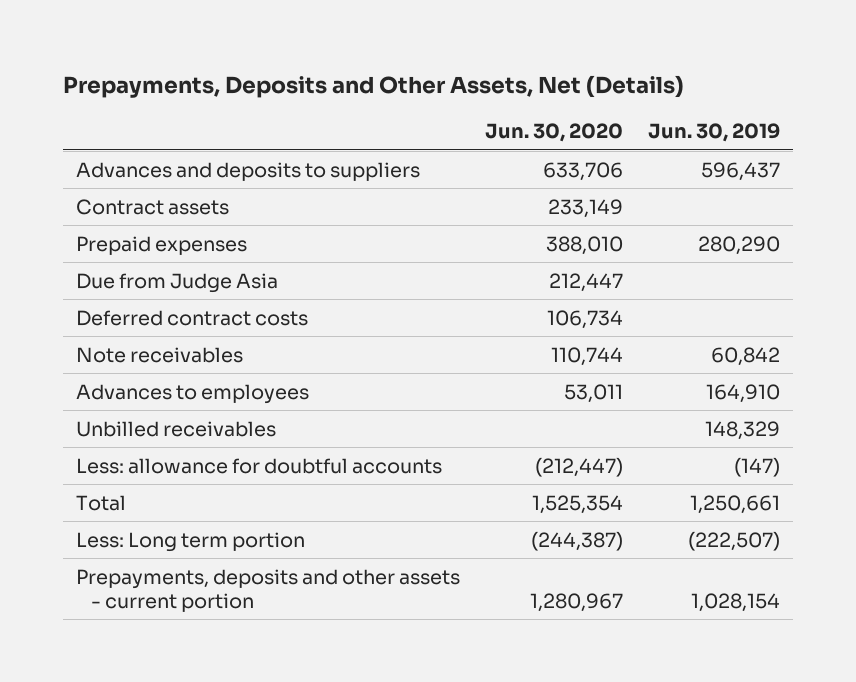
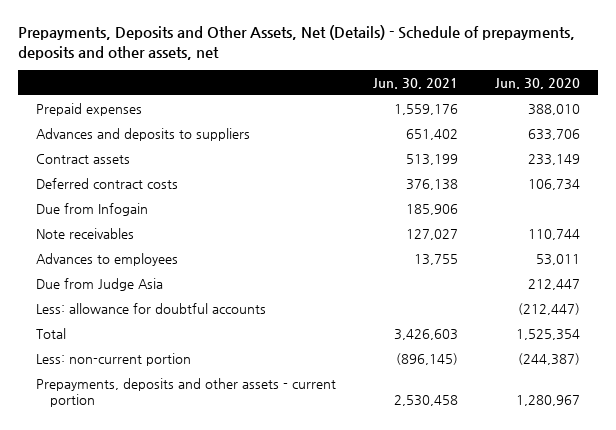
[63,75,685,99] Prepayments, Deposits and Other Assets, Net (Details) -> [17,25,575,61] Prepayments, Deposits and Other Assets, Net (Details) - Schedule of prepayments, deposits and other assets, net
[648,123,781,143] Jun. 30, 2019 -> none
none -> [372,77,458,89] Jun. 30, 2021
[75,235,247,255] Prepaid expenses -> [36,102,143,116] Prepaid expenses
none -> [36,202,149,216] Due from Infogain
[75,420,276,437] Unbilled receivables -> none
[75,272,278,293] Due from Judge Asia -> [36,277,164,291] Due from Judge Asia
[75,531,305,552] Less: Long term portion -> [36,352,192,366] Less: non-current portion

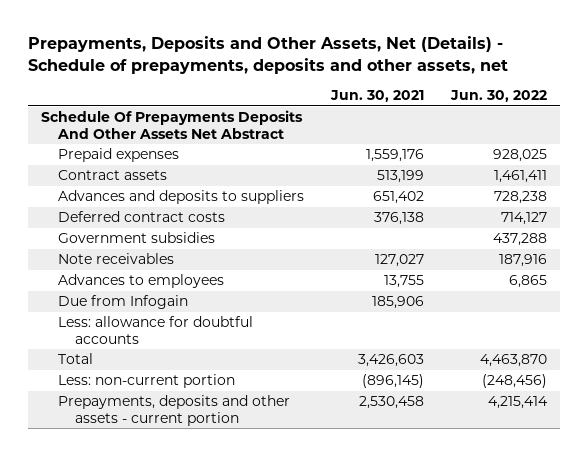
[494,77,580,89] Jun. 30, 2020 -> none
none -> [449,90,547,103] Jun. 30, 2022
none -> [40,110,303,139] Schedule Of Prepayments Deposits And Other Assets Net Abstract
[36,127,251,141] Advances and deposits to suppliers -> [58,190,305,205] Advances and deposits to suppliers
none -> [58,232,216,244] Government subsidies
[36,277,164,291] Due from Judge Asia -> none
[36,202,149,216] Due from Infogain -> [58,295,189,310] Due from Infogain

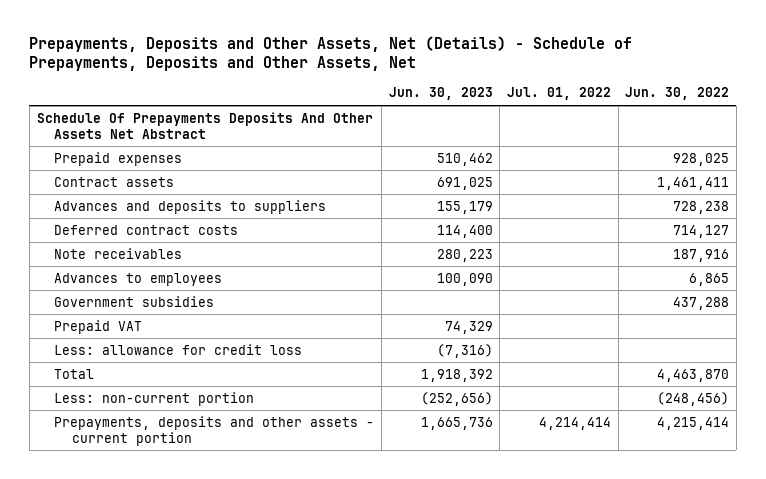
[27,36,508,75] Prepayments, Deposits and Other Assets, Net (Details) - Schedule of prepayments, deposits and other assets, net -> [29,35,633,72] Prepayments, Deposits and Other Assets, Net (Details) - Schedule of Prepayments, Deposits and Other Assets, Net
[329,90,424,103] Jun. 30, 2021 -> none
none -> [388,87,493,101] Jun. 30, 2023
none -> [506,87,611,101] Jul. 01, 2022
[58,295,189,310] Due from Infogain -> none
[58,232,216,244] Government subsidies -> [54,295,215,307] Government subsidies
none -> [54,319,143,334] Prepaid VAT
[58,316,254,344] Less: allowance for doubtful accounts -> [54,343,303,355] Less: allowance for credit loss

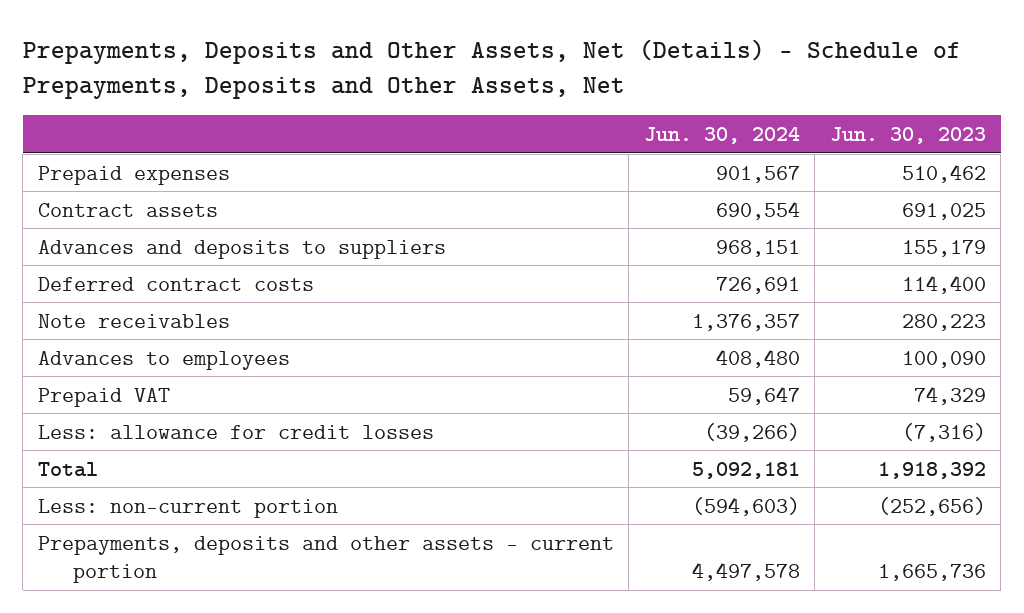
[506,87,611,101] Jul. 01, 2022 -> none
[625,87,730,101] Jun. 30, 2022 -> none
none -> [643,126,800,144] Jun. 30, 2024
[36,111,373,139] Schedule Of Prepayments Deposits And Other Assets Net Abstract -> none
[54,295,215,307] Government subsidies -> none
[54,343,303,355] Less: allowance for credit loss -> [37,424,434,439] Less: allowance for credit losses

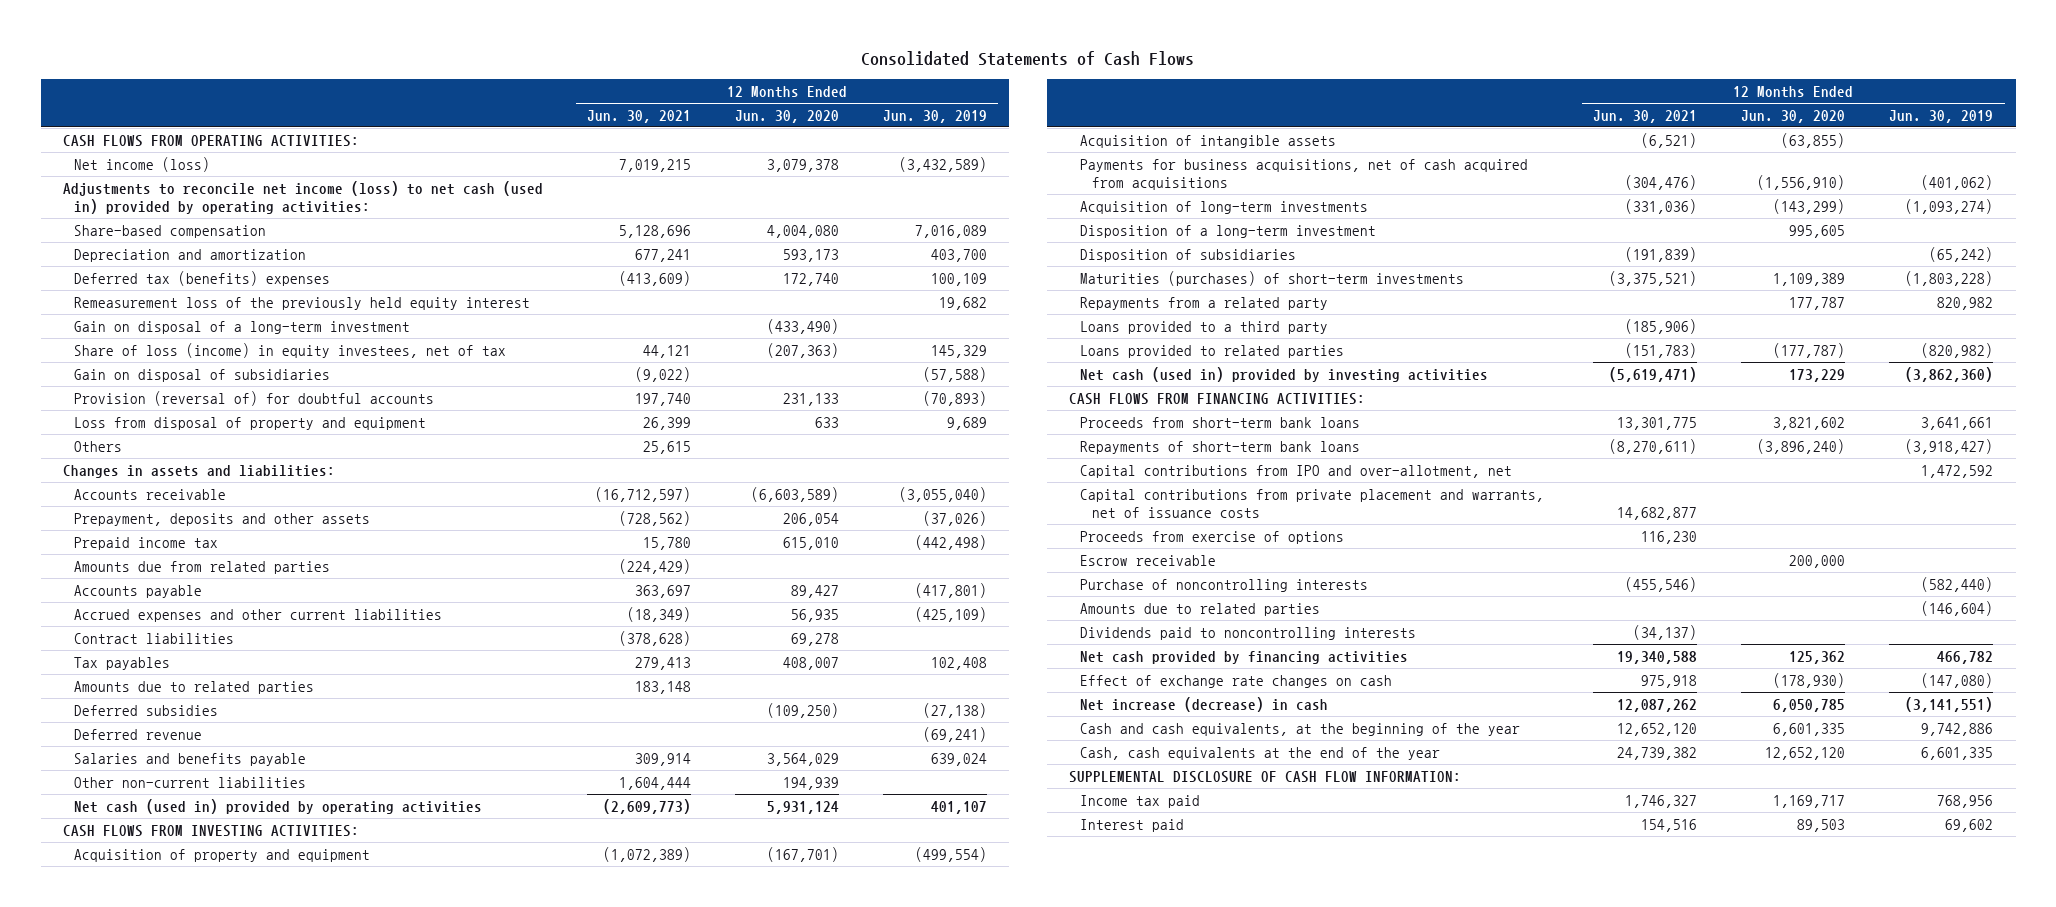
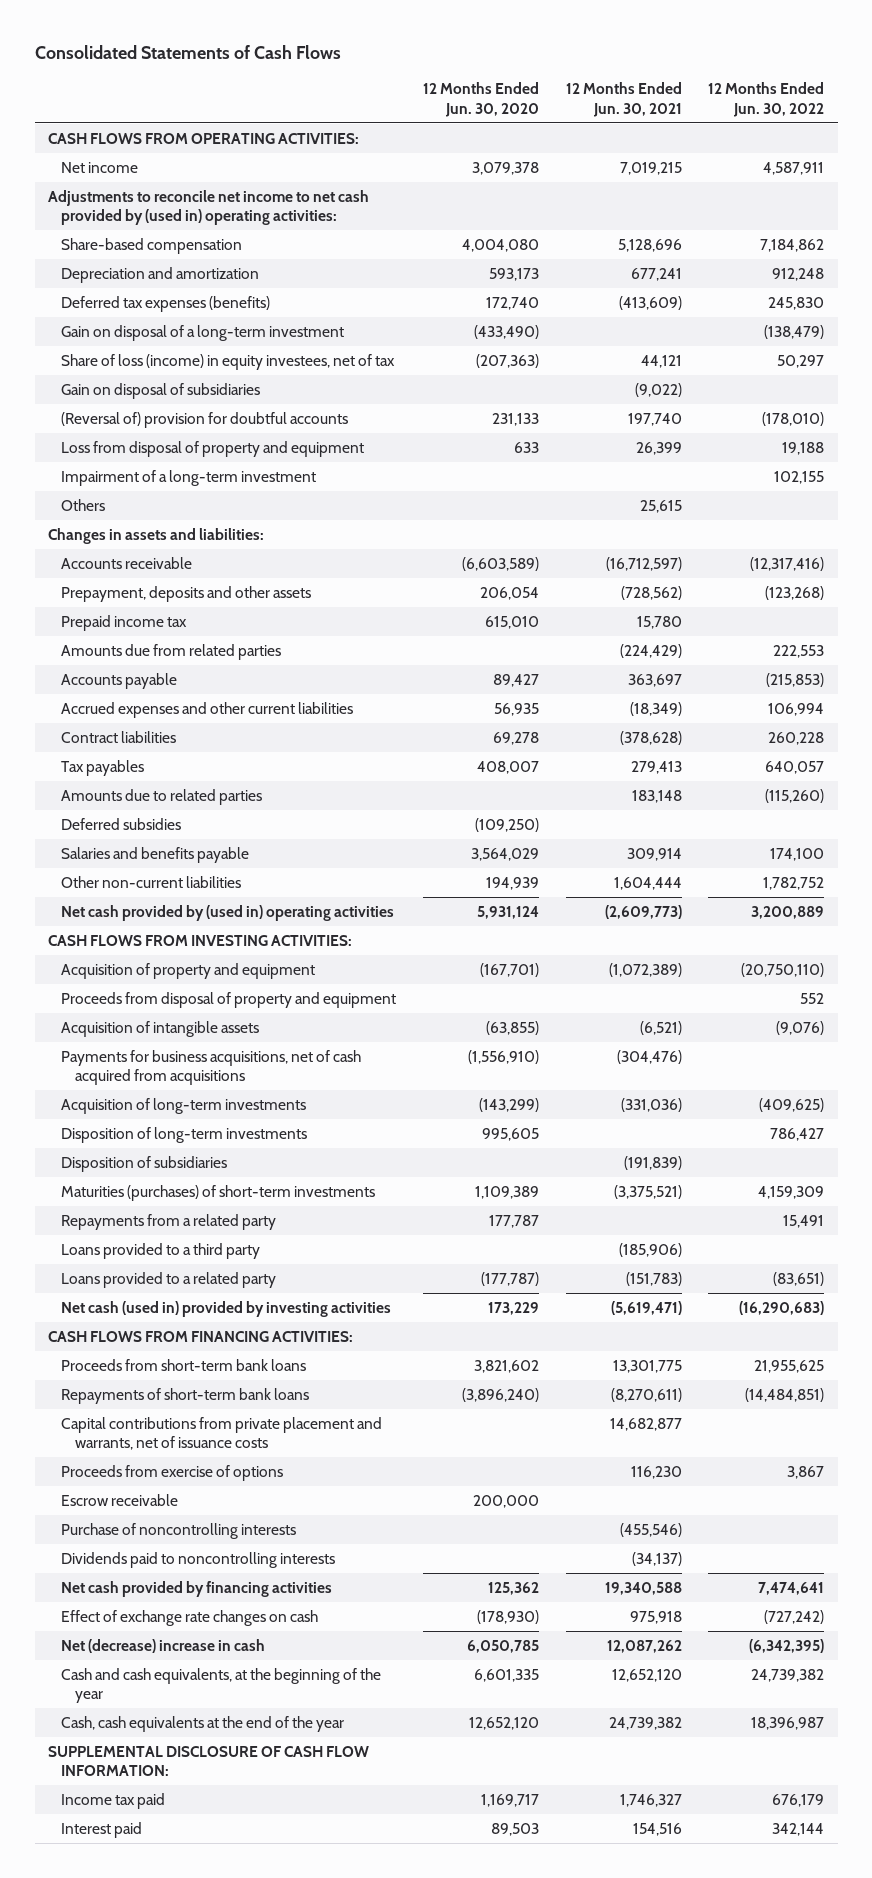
[883,109,988,123] Jun. 30, 2019 -> none
none -> [708,82,825,117] 12 Months Ended Jun. 30, 2022
[74,156,211,172] Net income (loss) -> [61,161,139,173] Net income
[62,180,543,215] Adjustments to reconcile net income (loss) to net cash (used in) provided by operating activities: -> [48,189,370,226] Adjustments to reconcile net income to net cash provided by (used in) operating activities:
[74,296,531,310] Remeasurement loss of the previously held equity interest -> none
[74,270,331,286] Deferred tax (benefits) expenses -> [61,295,271,312] Deferred tax expenses (benefits)
[74,390,435,406] Provision (reversal of) for doubtful accounts -> [61,411,349,428] (Reversal of) provision for doubtful accounts
none -> [61,469,317,486] Impairment of a long-term investment
[74,728,203,740] Deferred revenue -> none
[74,798,483,814] Net cash (used in) provided by operating activities -> [61,904,395,921] Net cash provided by (used in) operating activities
none -> [61,991,397,1008] Proceeds from disposal of property and equipment
[1080,224,1377,238] Disposition of a long-term investment -> [61,1126,308,1143] Disposition of long-term investments
[1080,344,1345,358] Loans provided to related parties -> [61,1271,277,1288] Loans provided to a related party
[1080,464,1513,478] Capital contributions from IPO and over-allotment, net -> none
[1080,602,1321,616] Amounts due to related parties -> none
[1080,696,1329,712] Net increase (decrease) in cash -> [61,1638,266,1653] Net (decrease) increase in cash

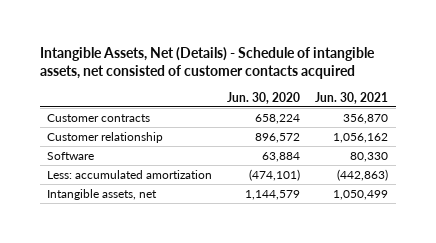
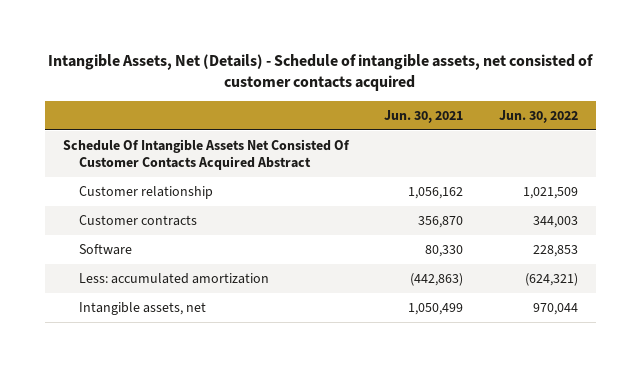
[227,91,301,104] Jun. 30, 2020 -> none
none -> [499,109,579,123] Jun. 30, 2022
none -> [62,138,350,171] Schedule Of Intangible Assets Net Consisted Of Customer Contacts Acquired Abstract
[47,113,151,122] Customer contracts -> [79,214,198,226] Customer contracts

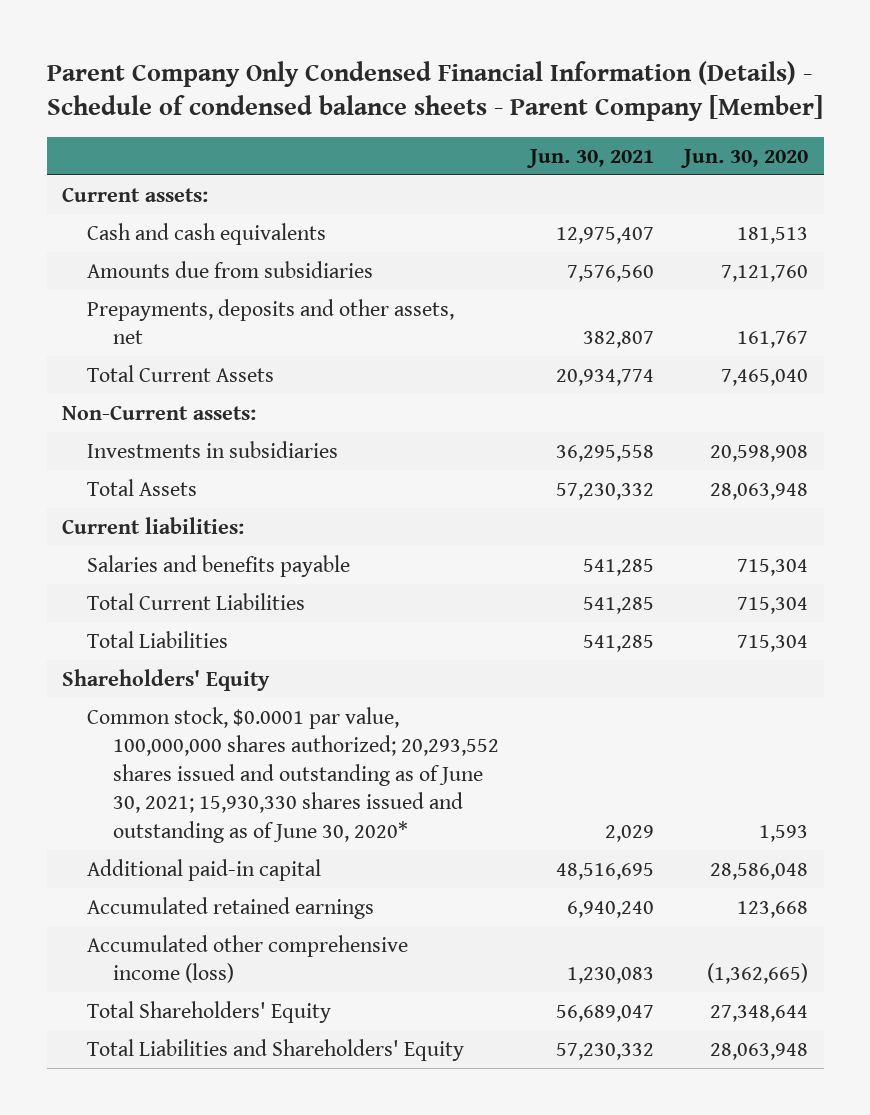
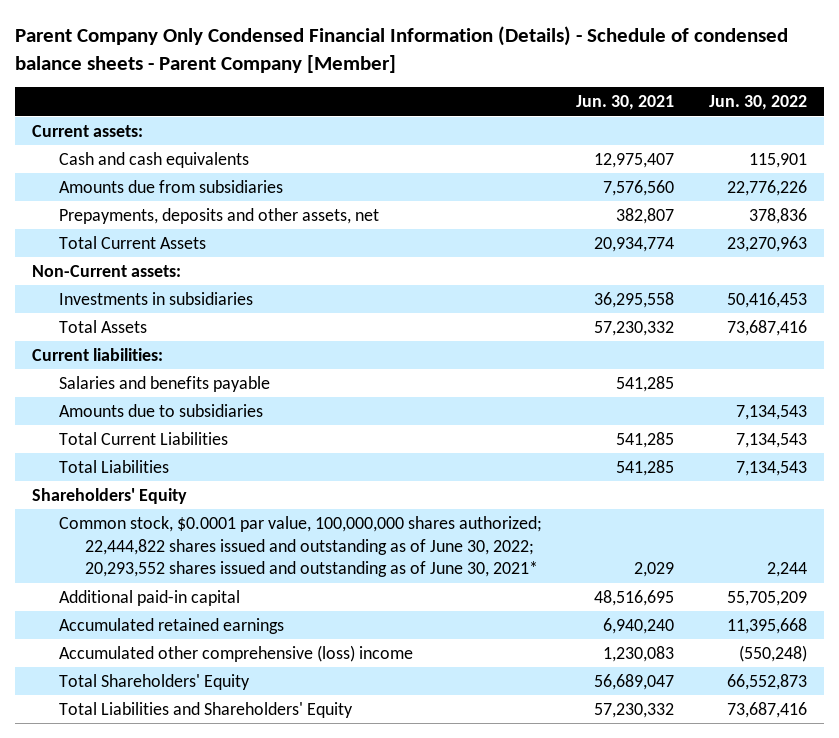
[680,148,809,168] Jun. 30, 2020 -> none
none -> [708,95,807,111] Jun. 30, 2022
none -> [58,403,263,417] Amounts due to subsidiaries
[87,706,499,843] Common stock, $0.0001 par value, 100,000,000 shares authorized; 20,293,552 shares issued and outstanding as of June 30, 2021; 15,930,330 shares issued and outstanding as of June 30, 2020* -> [58,515,542,578] Common stock, $0.0001 par value, 100,000,000 shares authorized; 22,444,822 shares issued and outstanding as of June 30, 2022; 20,293,552 shares issued and outstanding as of June 30, 2021*
[87,934,409,984] Accumulated other comprehensive income (loss) -> [58,644,413,662] Accumulated other comprehensive (loss) income

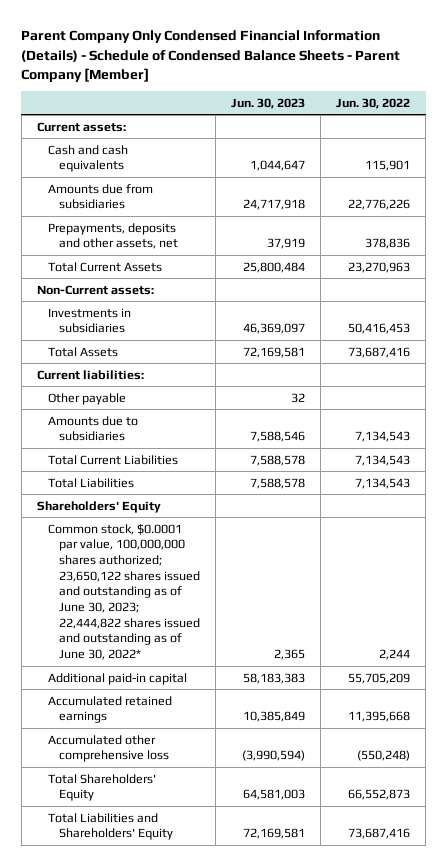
[14,26,788,73] Parent Company Only Condensed Financial Information (Details) - Schedule of condensed balance sheets - Parent Company [Member] -> [21,30,401,82] Parent Company Only Condensed Financial Information (Details) - Schedule of Condensed Balance Sheets - Parent Company [Member]
[576,95,675,111] Jun. 30, 2021 -> none
none -> [231,97,306,109] Jun. 30, 2023
[58,375,270,392] Salaries and benefits payable -> [48,392,127,405] Other payable
[58,515,542,578] Common stock, $0.0001 par value, 100,000,000 shares authorized; 22,444,822 shares issued and outstanding as of June 30, 2022; 20,293,552 shares issued and outstanding as of June 30, 2021* -> [48,523,201,661] Common stock, $0.0001 par value, 100,000,000 shares authorized; 23,650,122 shares issued and outstanding as of June 30, 2023; 22,444,822 shares issued and outstanding as of June 30, 2022*
[58,644,413,662] Accumulated other comprehensive (loss) income -> [48,734,170,763] Accumulated other comprehensive loss

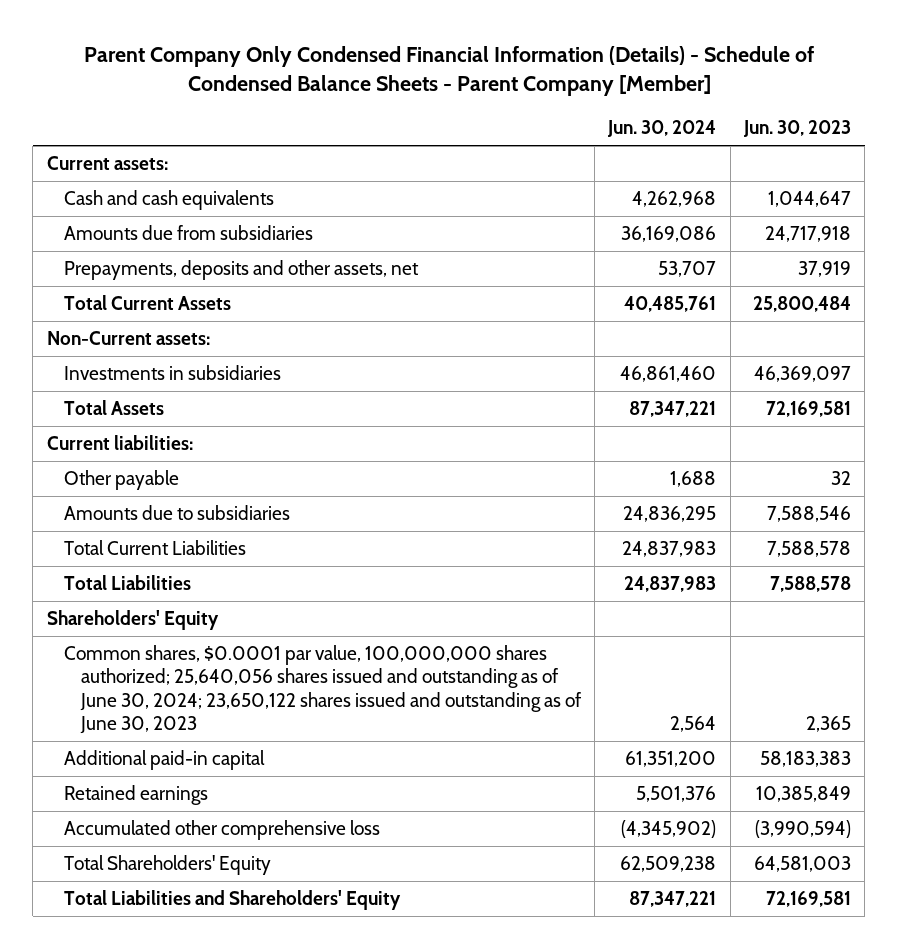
[336,97,411,109] Jun. 30, 2022 -> none
none -> [607,120,717,138] Jun. 30, 2024
[48,523,201,661] Common stock, $0.0001 par value, 100,000,000 shares authorized; 23,650,122 shares issued and outstanding as of June 30, 2023; 22,444,822 shares issued and outstanding as of June 30, 2022* -> [63,645,582,735] Common shares, $0.0001 par value, 100,000,000 shares authorized; 25,640,056 shares issued and outstanding as of June 30, 2024; 23,650,122 shares issued and outstanding as of June 30, 2023
[48,695,173,724] Accumulated retained earnings -> [63,785,208,806] Retained earnings

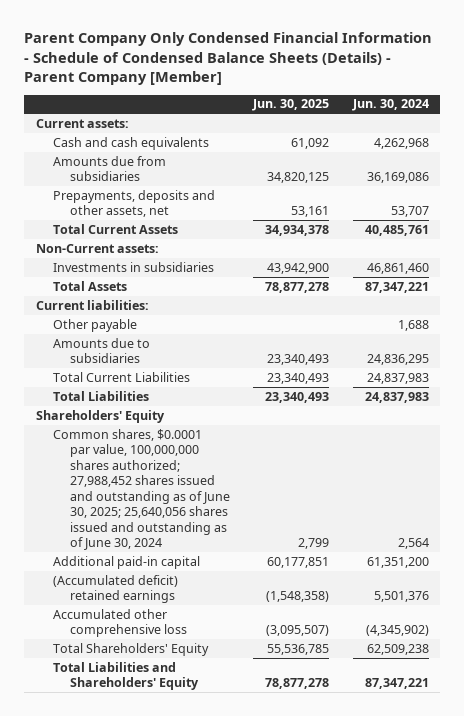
[83,45,814,97] Parent Company Only Condensed Financial Information (Details) - Schedule of Condensed Balance Sheets - Parent Company [Member] -> [23,32,432,86] Parent Company Only Condensed Financial Information - Schedule of Condensed Balance Sheets (Details) - Parent Company [Member]
[742,120,851,138] Jun. 30, 2023 -> none
none -> [252,99,330,112] Jun. 30, 2025
[63,645,582,735] Common shares, $0.0001 par value, 100,000,000 shares authorized; 25,640,056 shares issued and outstanding as of June 30, 2024; 23,650,122 shares issued and outstanding as of June 30, 2023 -> [52,428,230,551] Common shares, $0.0001 par value, 100,000,000 shares authorized; 27,988,452 shares issued and outstanding as of June 30, 2025; 25,640,056 shares issued and outstanding as of June 30, 2024
[63,785,208,806] Retained earnings -> [52,574,178,604] (Accumulated deficit) retained earnings

